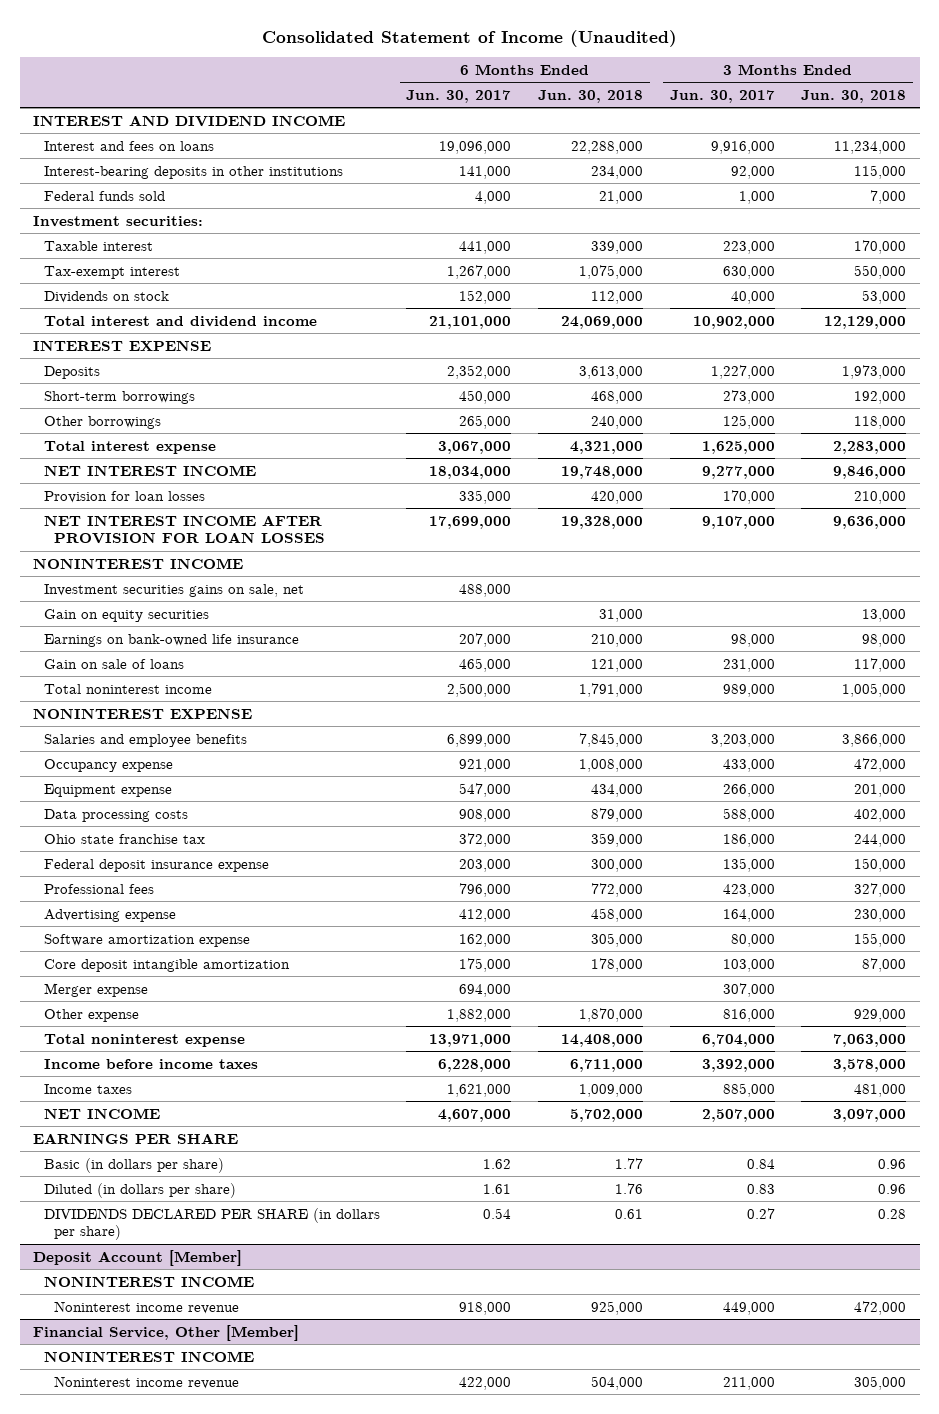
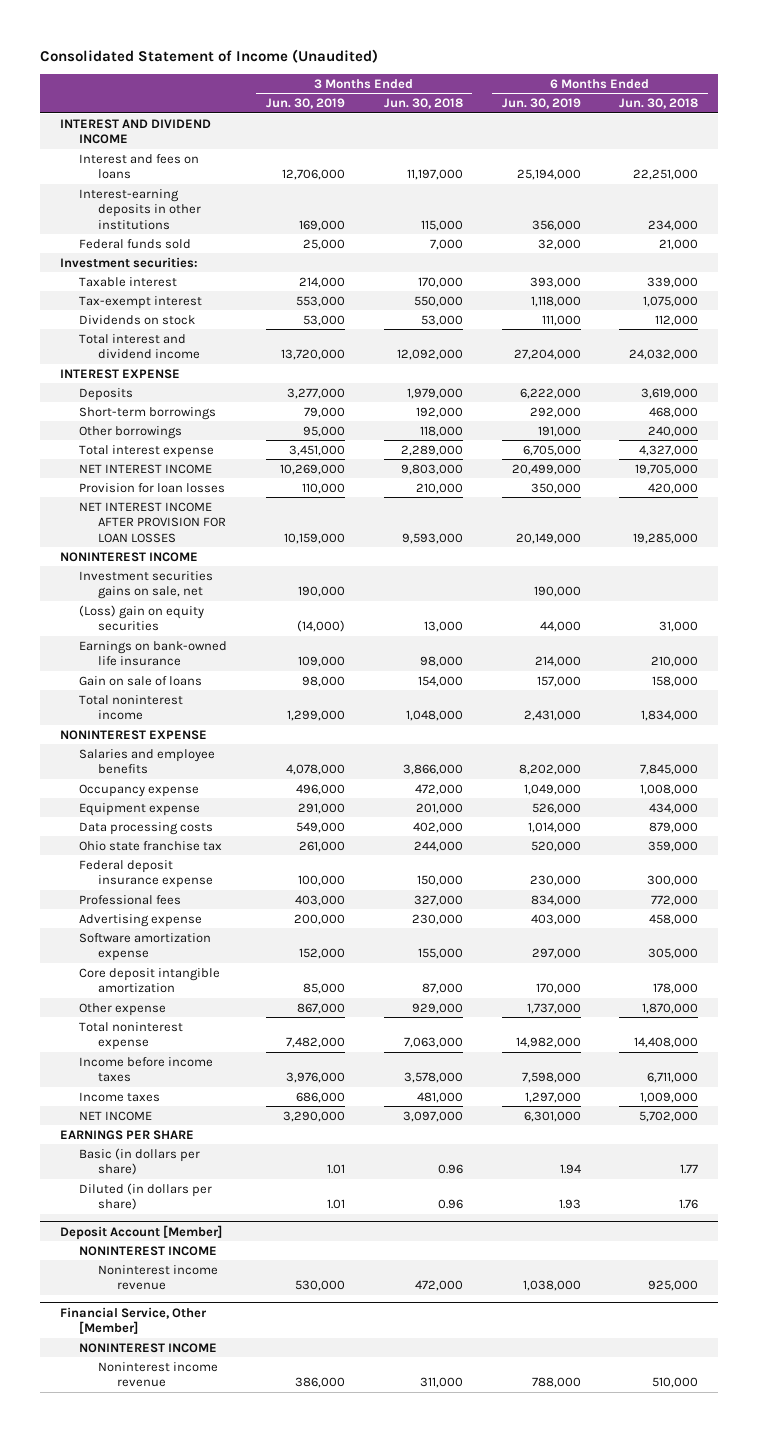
[406,90,512,104] Jun. 30, 2017 -> none
[669,90,775,104] Jun. 30, 2017 -> none
none -> [265,98,345,110] Jun. 30, 2019
none -> [501,98,581,110] Jun. 30, 2019
[570,140,643,154] 22,288,000 -> [633,169,699,181] 22,251,000
[834,140,907,154] 11,234,000 -> [406,169,463,181] 11,197,000
[43,165,343,179] Interest-bearing deposits in other institutions -> [78,188,201,230] Interest-earning deposits in other institutions
[560,315,643,329] 24,069,000 -> [629,349,699,361] 24,032,000
[824,315,907,329] 12,129,000 -> [396,349,463,361] 12,092,000
[578,365,643,379] 3,613,000 -> [641,387,699,399] 3,619,000
[842,364,907,379] 1,973,000 -> [406,387,463,399] 1,979,000
[569,440,643,454] 4,321,000 -> [639,444,699,456] 4,327,000
[833,440,907,454] 2,283,000 -> [400,444,463,456] 2,289,000
[560,465,643,479] 19,748,000 -> [635,463,699,475] 19,705,000
[833,465,907,479] 9,846,000 -> [400,463,463,475] 9,803,000
[560,515,643,529] 19,328,000 -> [633,532,699,544] 19,285,000
[833,515,907,529] 9,636,000 -> [401,532,463,544] 9,593,000
[43,608,209,622] Gain on equity securities -> [78,604,204,632] (Loss) gain on equity securities
[590,658,643,672] 121,000 -> [652,675,699,687] 158,000
[854,657,907,672] 117,000 -> [417,675,463,687] 154,000
[578,682,643,697] 1,791,000 -> [641,710,699,722] 1,834,000
[842,682,907,697] 1,005,000 -> [405,710,463,722] 1,048,000
[43,982,148,997] Merger expense -> none
[43,1207,380,1241] DIVIDENDS DECLARED PER SHARE (in dollars per share) -> none
[590,1375,643,1390] 504,000 -> [652,1377,699,1389] 510,000
[854,1375,907,1390] 305,000 -> [419,1377,463,1389] 311,000

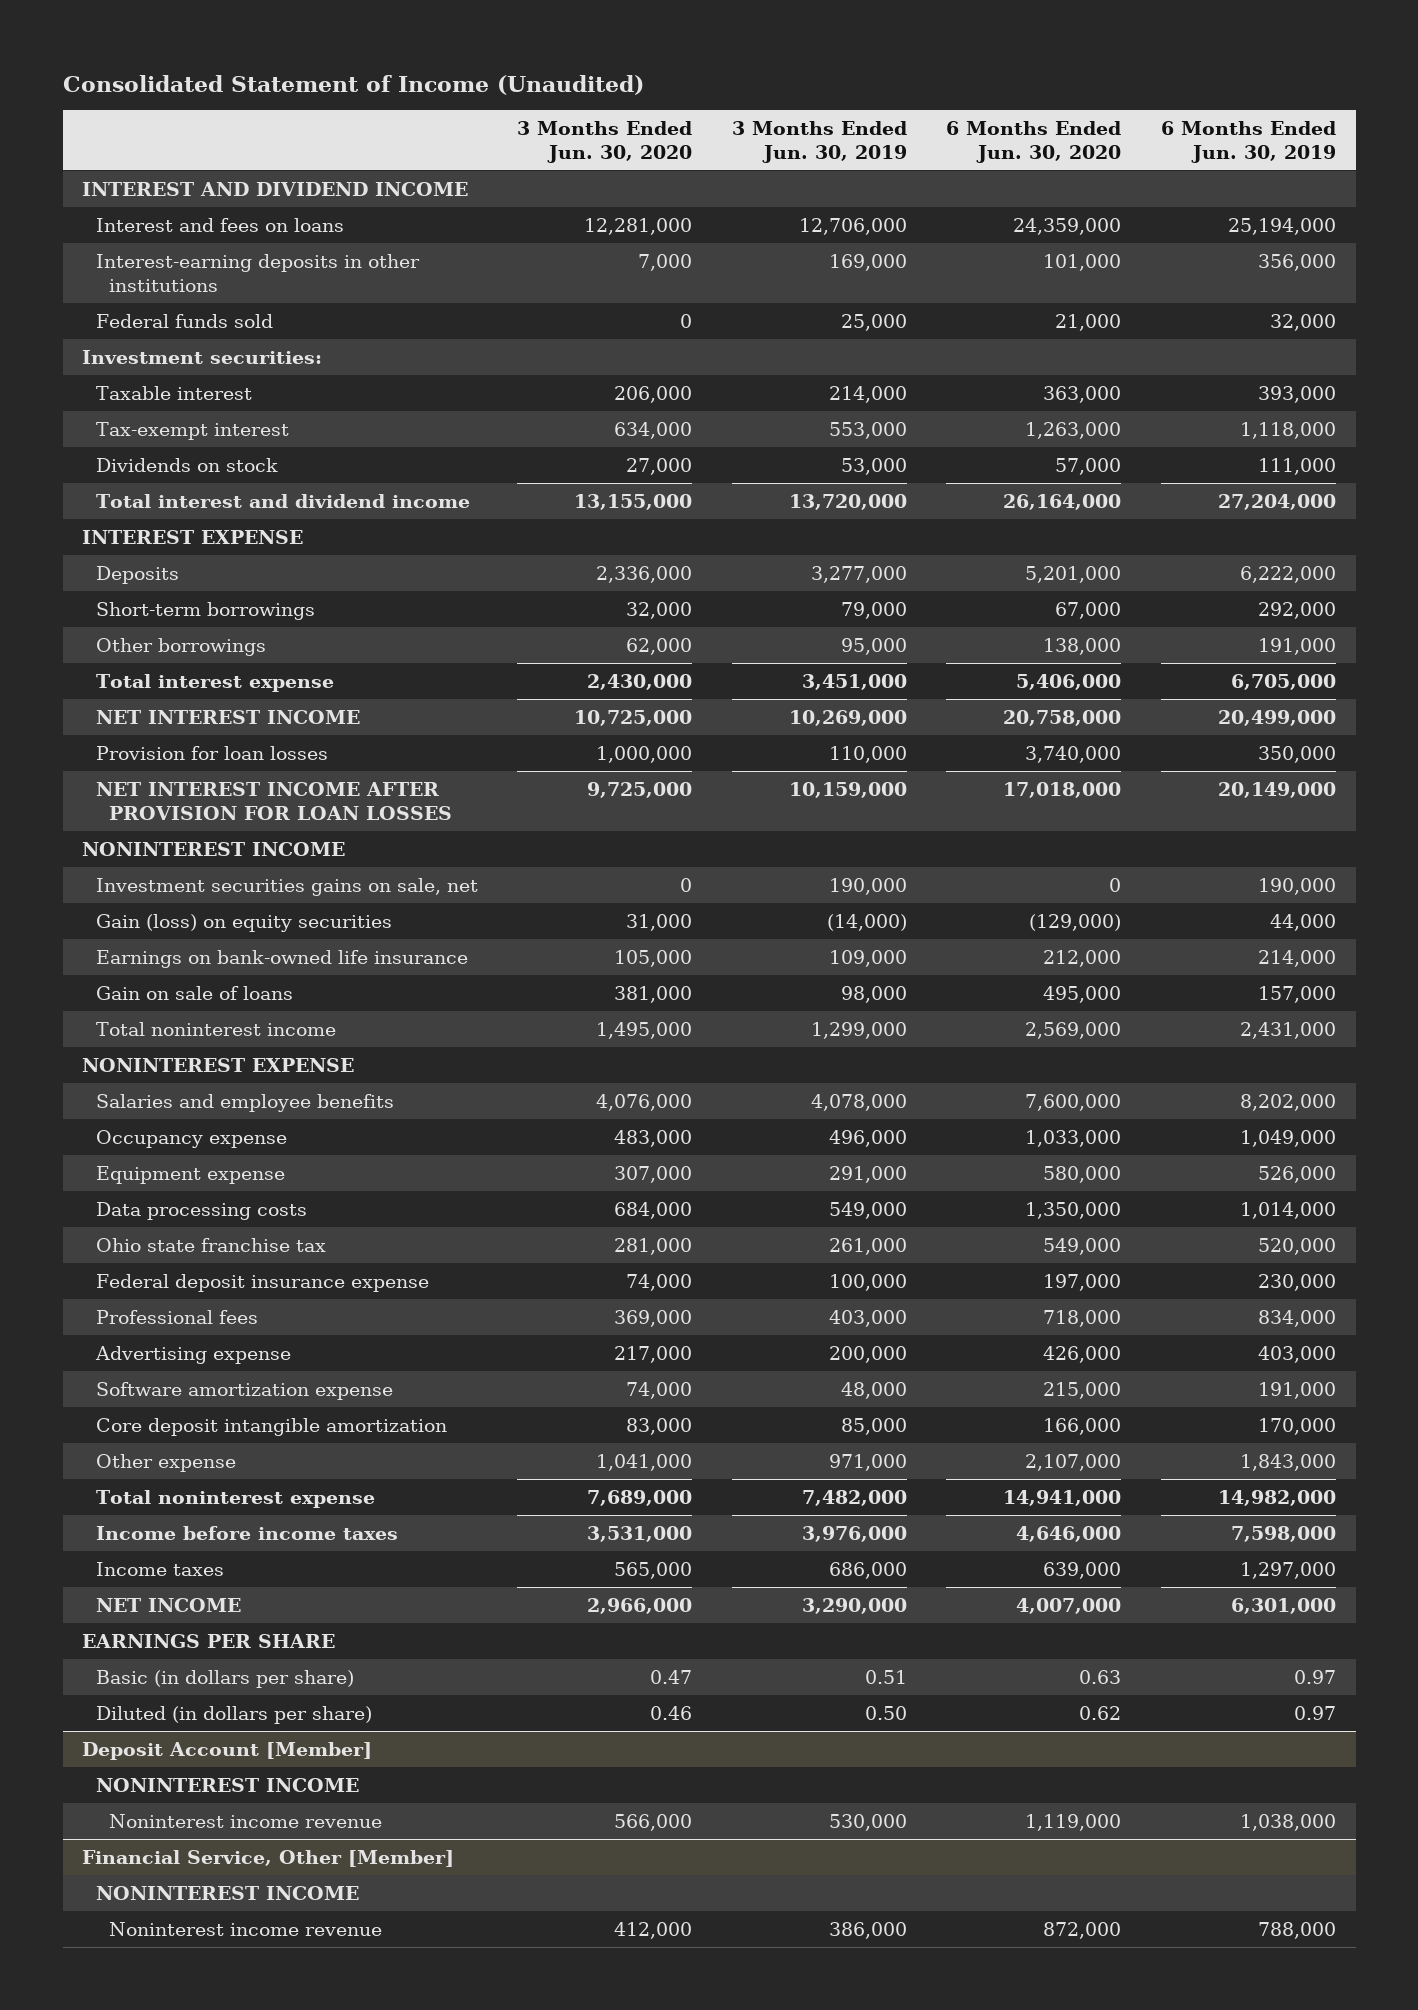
[383,98,463,110] Jun. 30, 2018 -> none
[619,98,699,110] Jun. 30, 2018 -> none
none -> [517,120,693,163] 3 Months Ended Jun. 30, 2020
none -> [946,120,1122,163] 6 Months Ended Jun. 30, 2020
[78,604,204,632] (Loss) gain on equity securities -> [95,913,392,932] Gain (loss) on equity securities
[298,948,345,960] 152,000 -> [840,1381,907,1399] 48,000
[531,948,581,960] 297,000 -> [1258,1381,1337,1399] 191,000
[296,1002,345,1014] 867,000 -> [828,1453,907,1471] 971,000
[526,1002,581,1014] 1,737,000 -> [1240,1453,1337,1471] 1,843,000
[326,1164,345,1175] 1.01 -> [864,1669,907,1684] 0.51
[559,1164,581,1175] 1.94 -> [1294,1669,1337,1684] 0.97
[326,1199,345,1210] 1.01 -> [864,1705,907,1720] 0.50
[558,1199,581,1210] 1.93 -> [1294,1705,1337,1720] 0.97

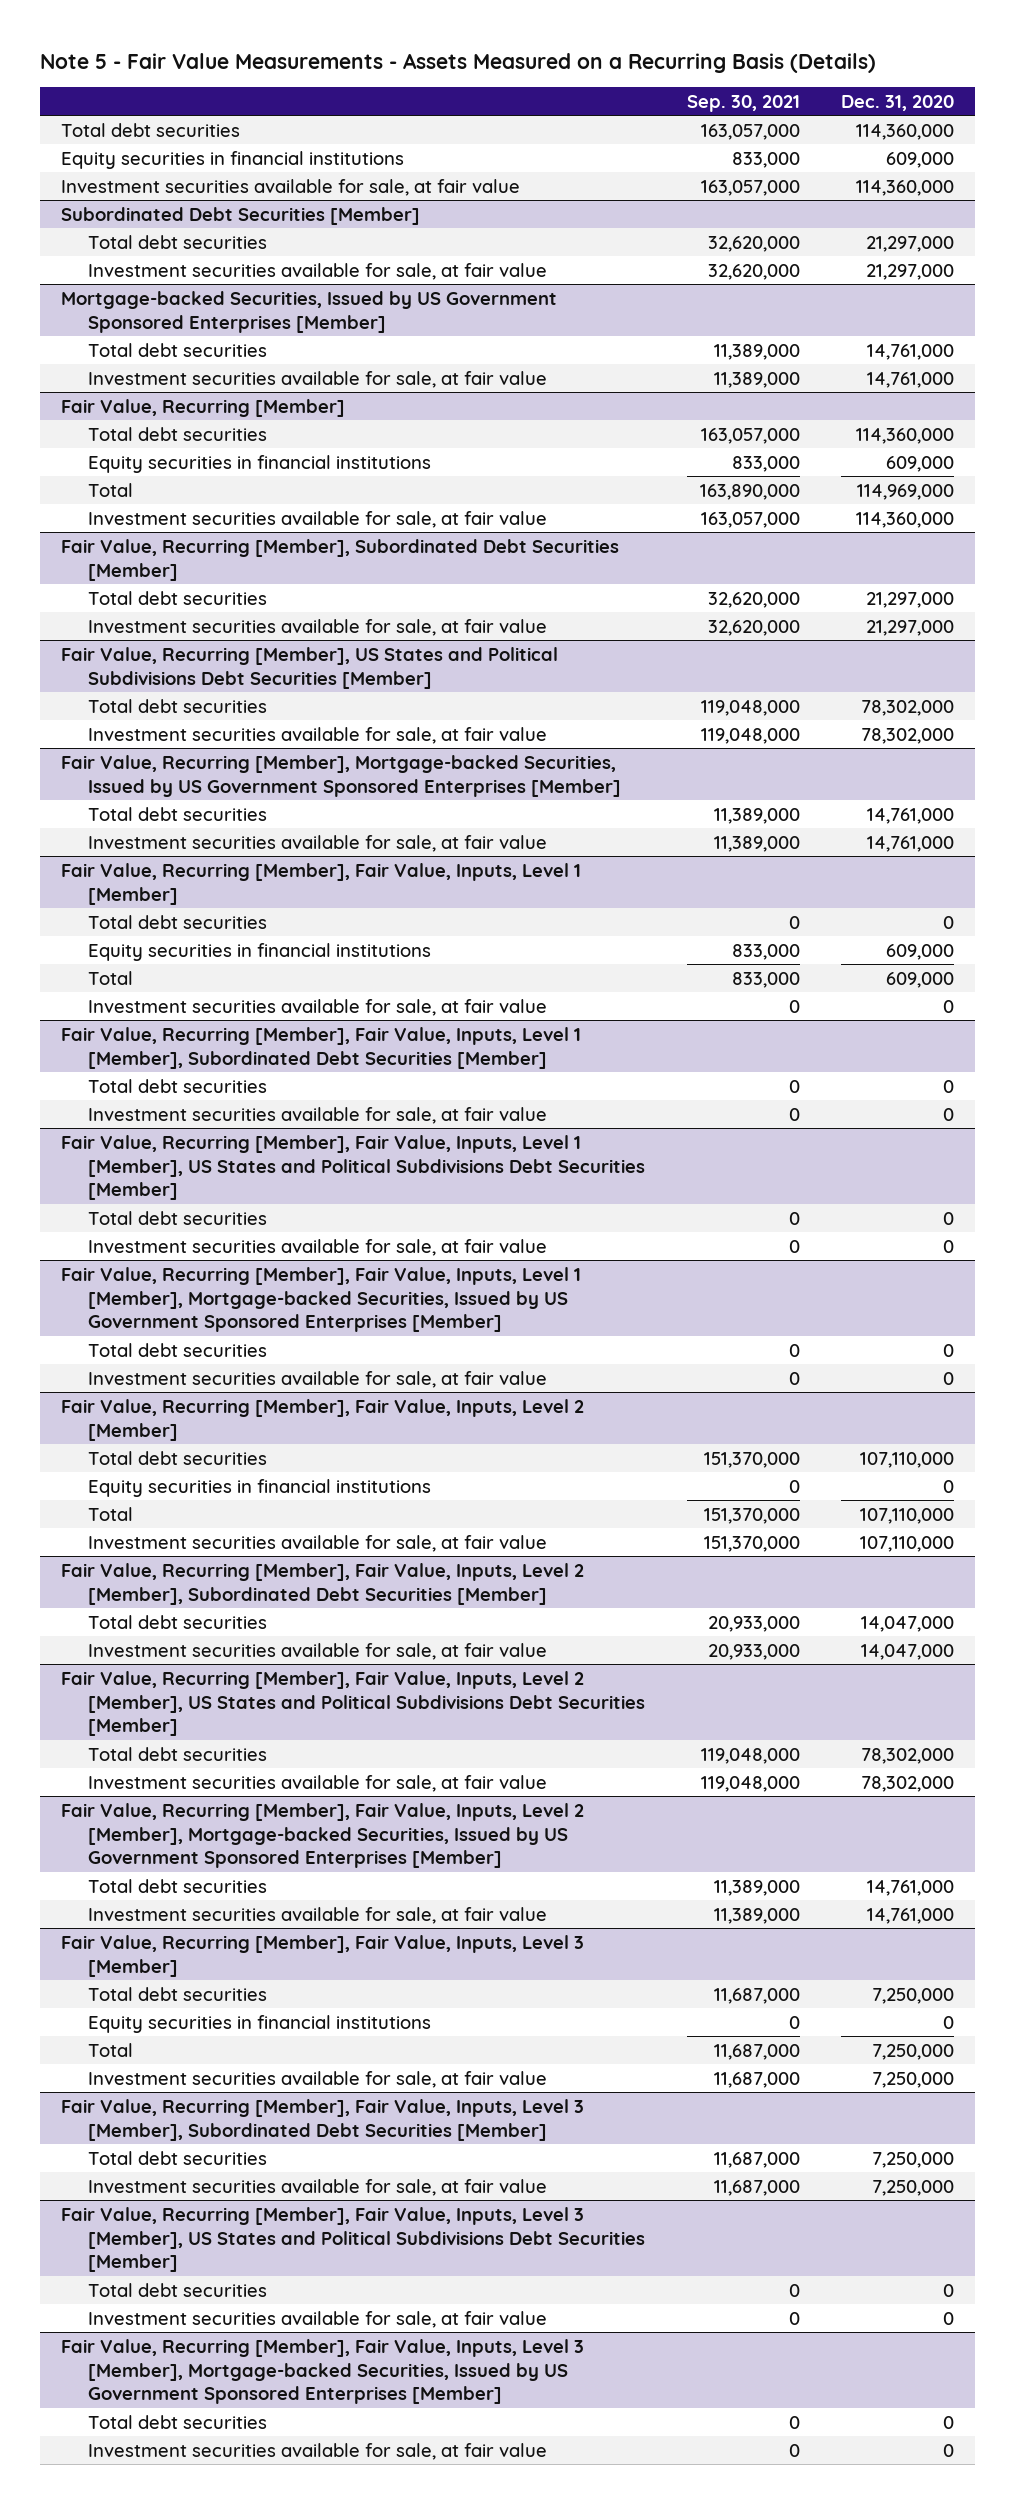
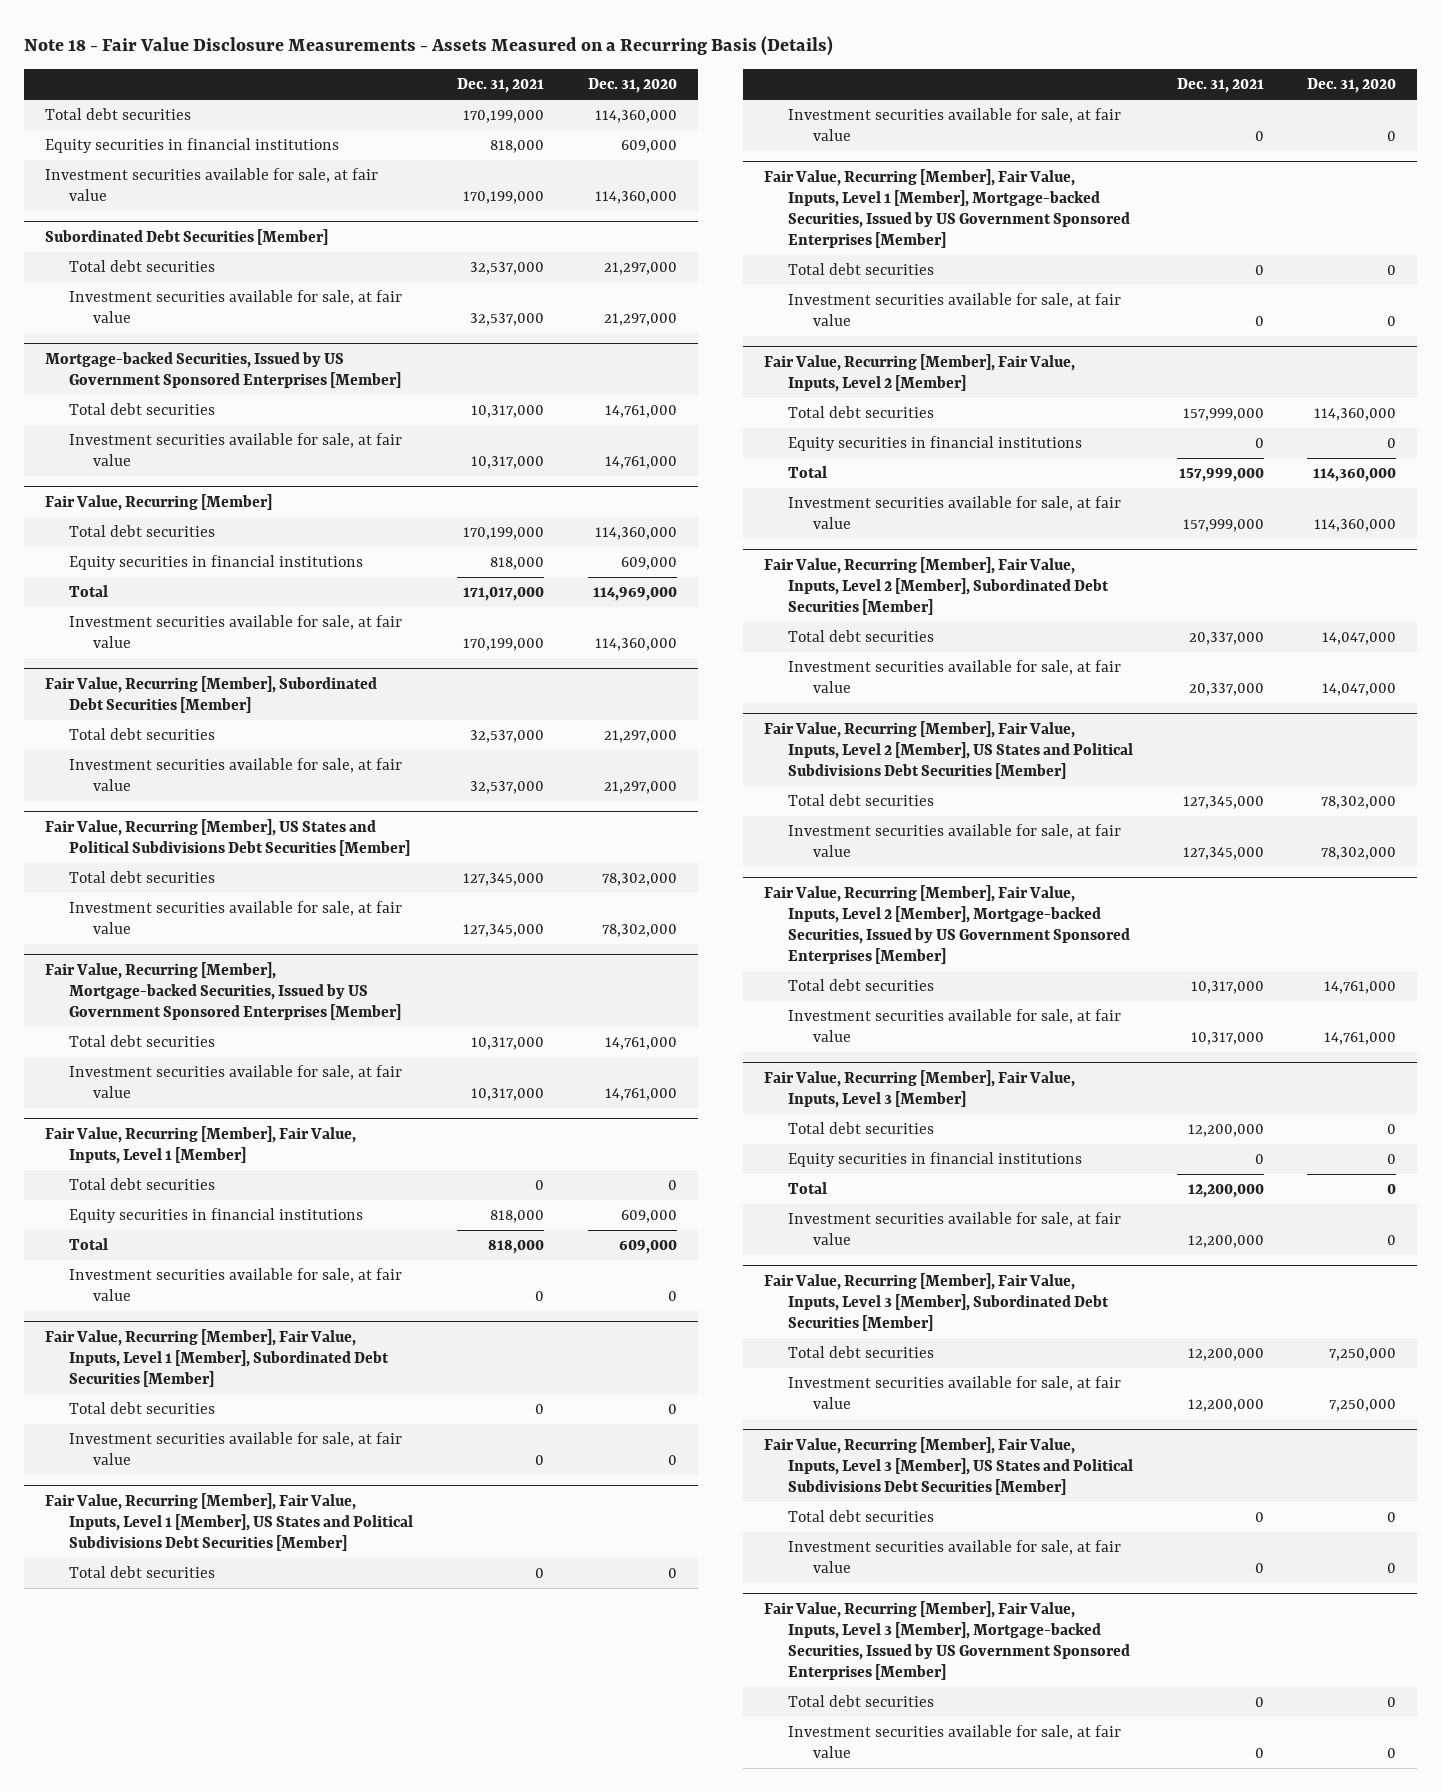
[40,52,877,73] Note 5 - Fair Value Measurements - Assets Measured on a Recurring Basis (Details) -> [23,36,833,57] Note 18 - Fair Value Disclosure Measurements - Assets Measured on a Recurring Basis (Details)
[686,94,800,112] Sep. 30, 2021 -> none
none -> [457,78,545,94] Dec. 31, 2021
[859,1451,954,1468] 107,110,000 -> [1313,408,1396,422] 114,360,000
[859,1507,954,1524] 107,110,000 -> [1312,468,1396,483] 114,360,000
[859,1535,954,1552] 107,110,000 -> [1313,519,1396,533] 114,360,000
[871,1987,954,2004] 7,250,000 -> [1386,1124,1396,1135] 0
[871,2043,954,2060] 7,250,000 -> [1386,1184,1396,1195] 0
[871,2071,954,2088] 7,250,000 -> [1386,1235,1396,1246] 0

